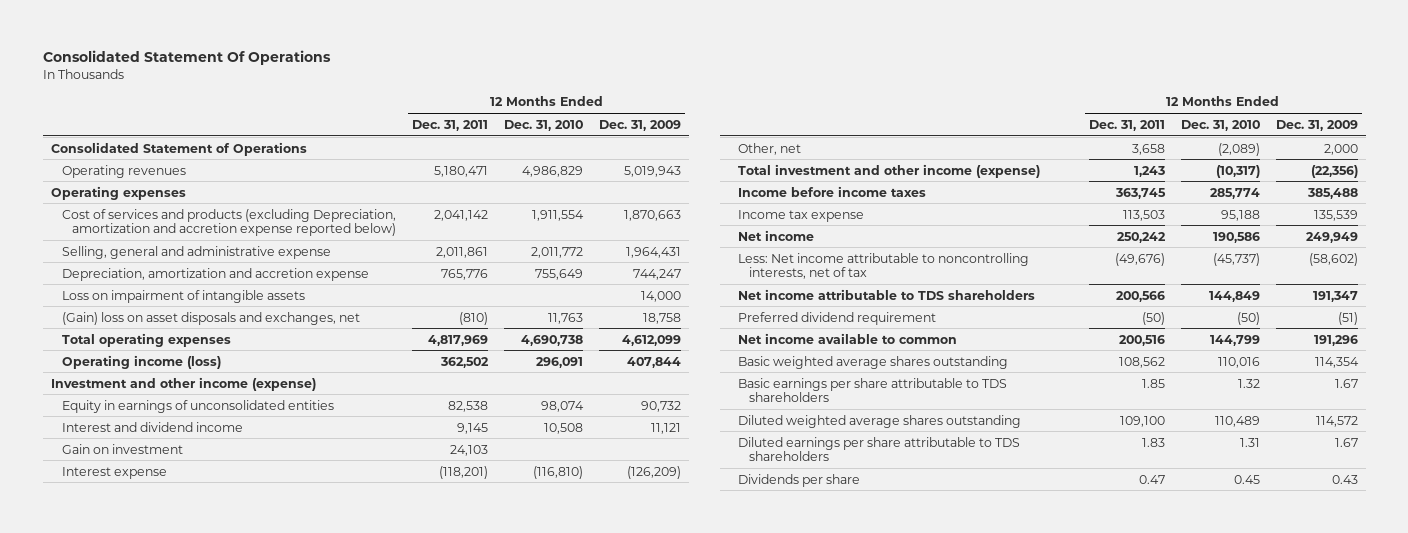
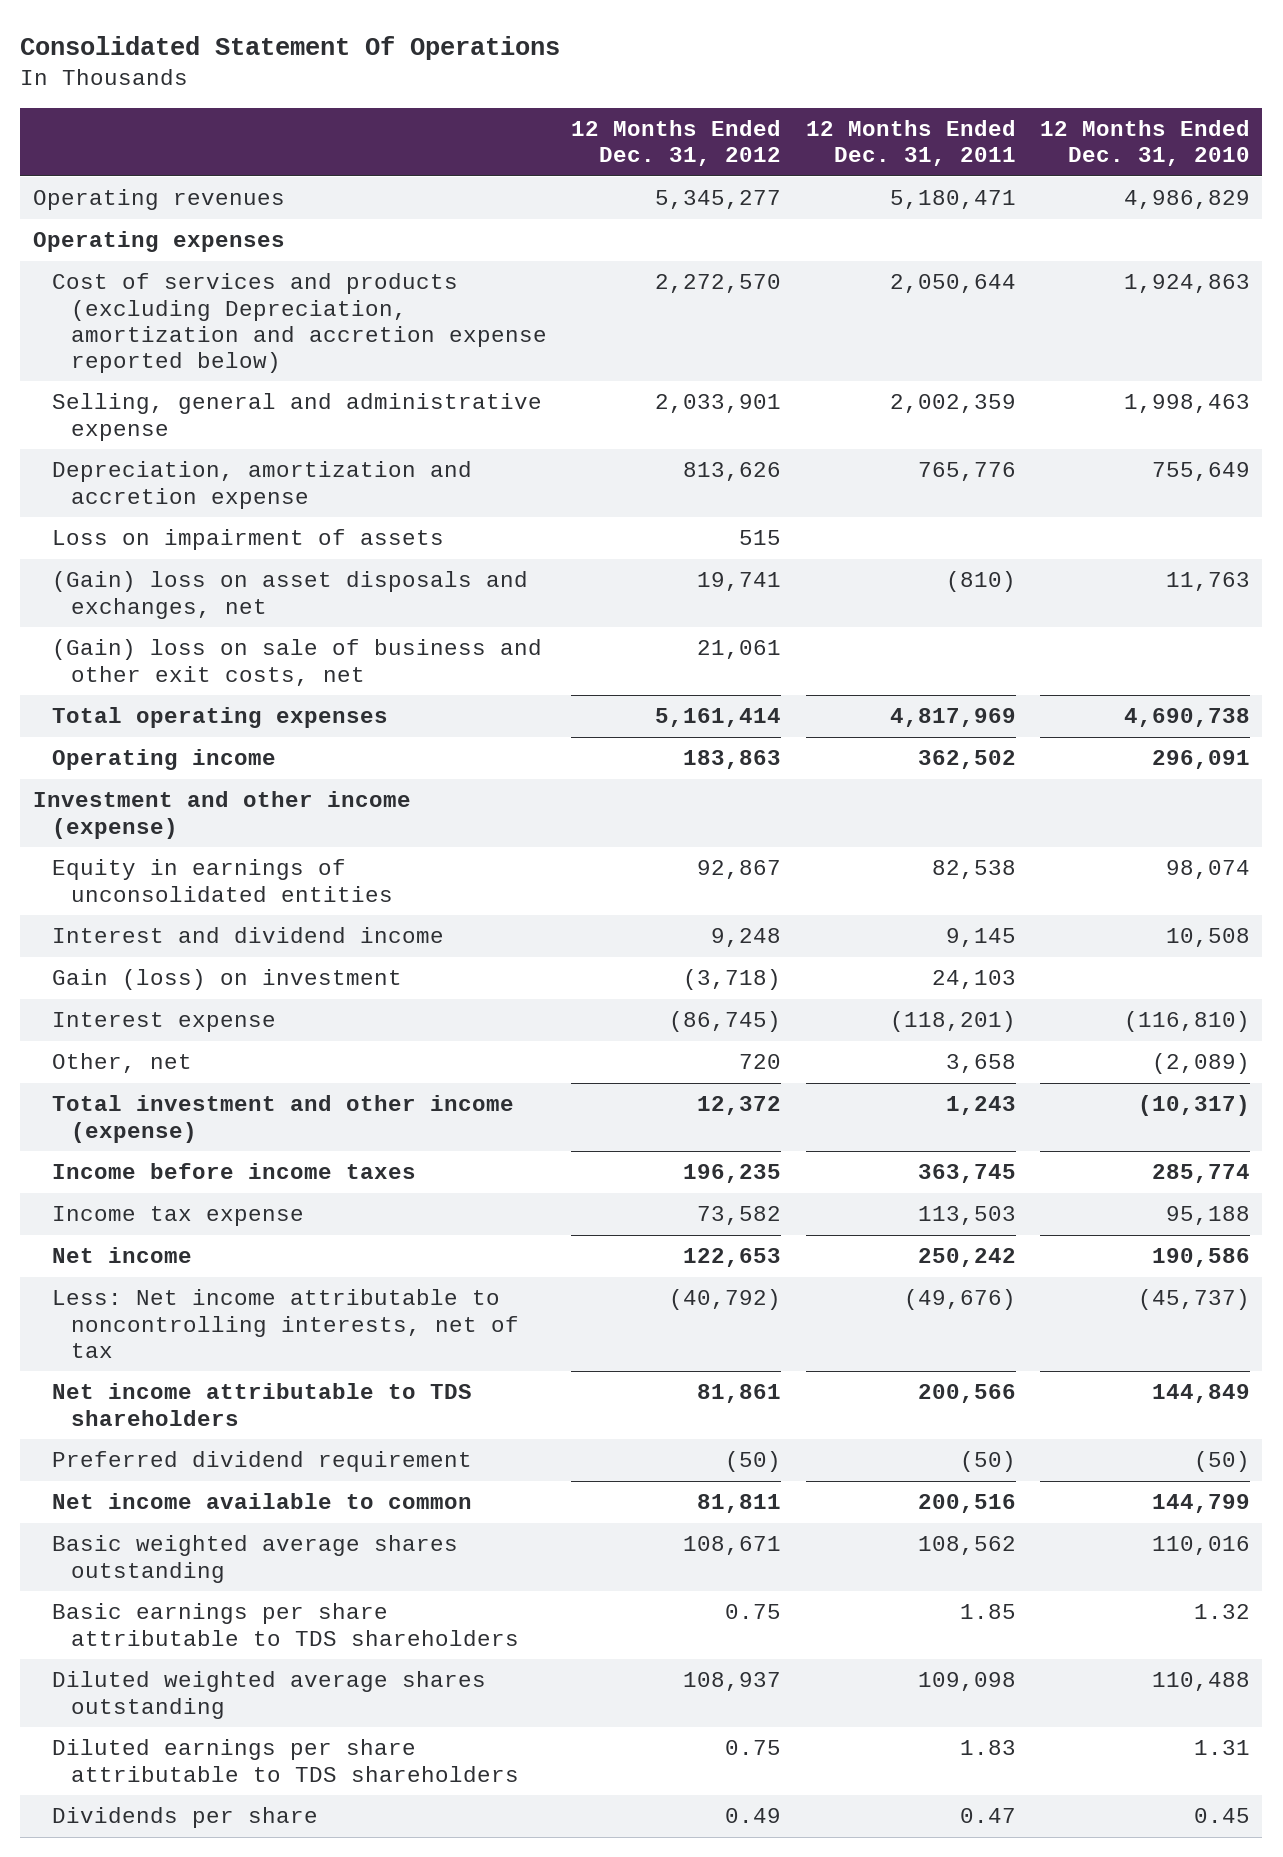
[598,119,681,131] Dec. 31, 2009 -> none
none -> [571,120,782,167] 12 Months Ended Dec. 31, 2012
[50,141,307,156] Consolidated Statement of Operations -> none
[434,209,489,221] 2,041,142 -> [889,274,1016,294] 2,050,644
[532,209,585,221] 1,911,554 -> [1124,274,1251,294] 1,924,863
[436,246,489,258] 2,011,861 -> [889,394,1016,414] 2,002,359
[531,246,584,258] 2,011,772 -> [1124,394,1251,414] 1,998,463
[61,289,305,303] Loss on impairment of intangible assets -> [51,529,444,551] Loss on impairment of assets
none -> [51,639,542,686] (Gain) loss on sale of business and other exit costs, net
[61,354,221,369] Operating income (loss) -> [51,749,276,771] Operating income
[61,443,183,454] Gain on investment -> [51,969,402,991] Gain (loss) on investment
[1119,415,1165,427] 109,100 -> [917,1672,1016,1692] 109,098
[1214,415,1260,427] 110,489 -> [1152,1672,1251,1692] 110,488

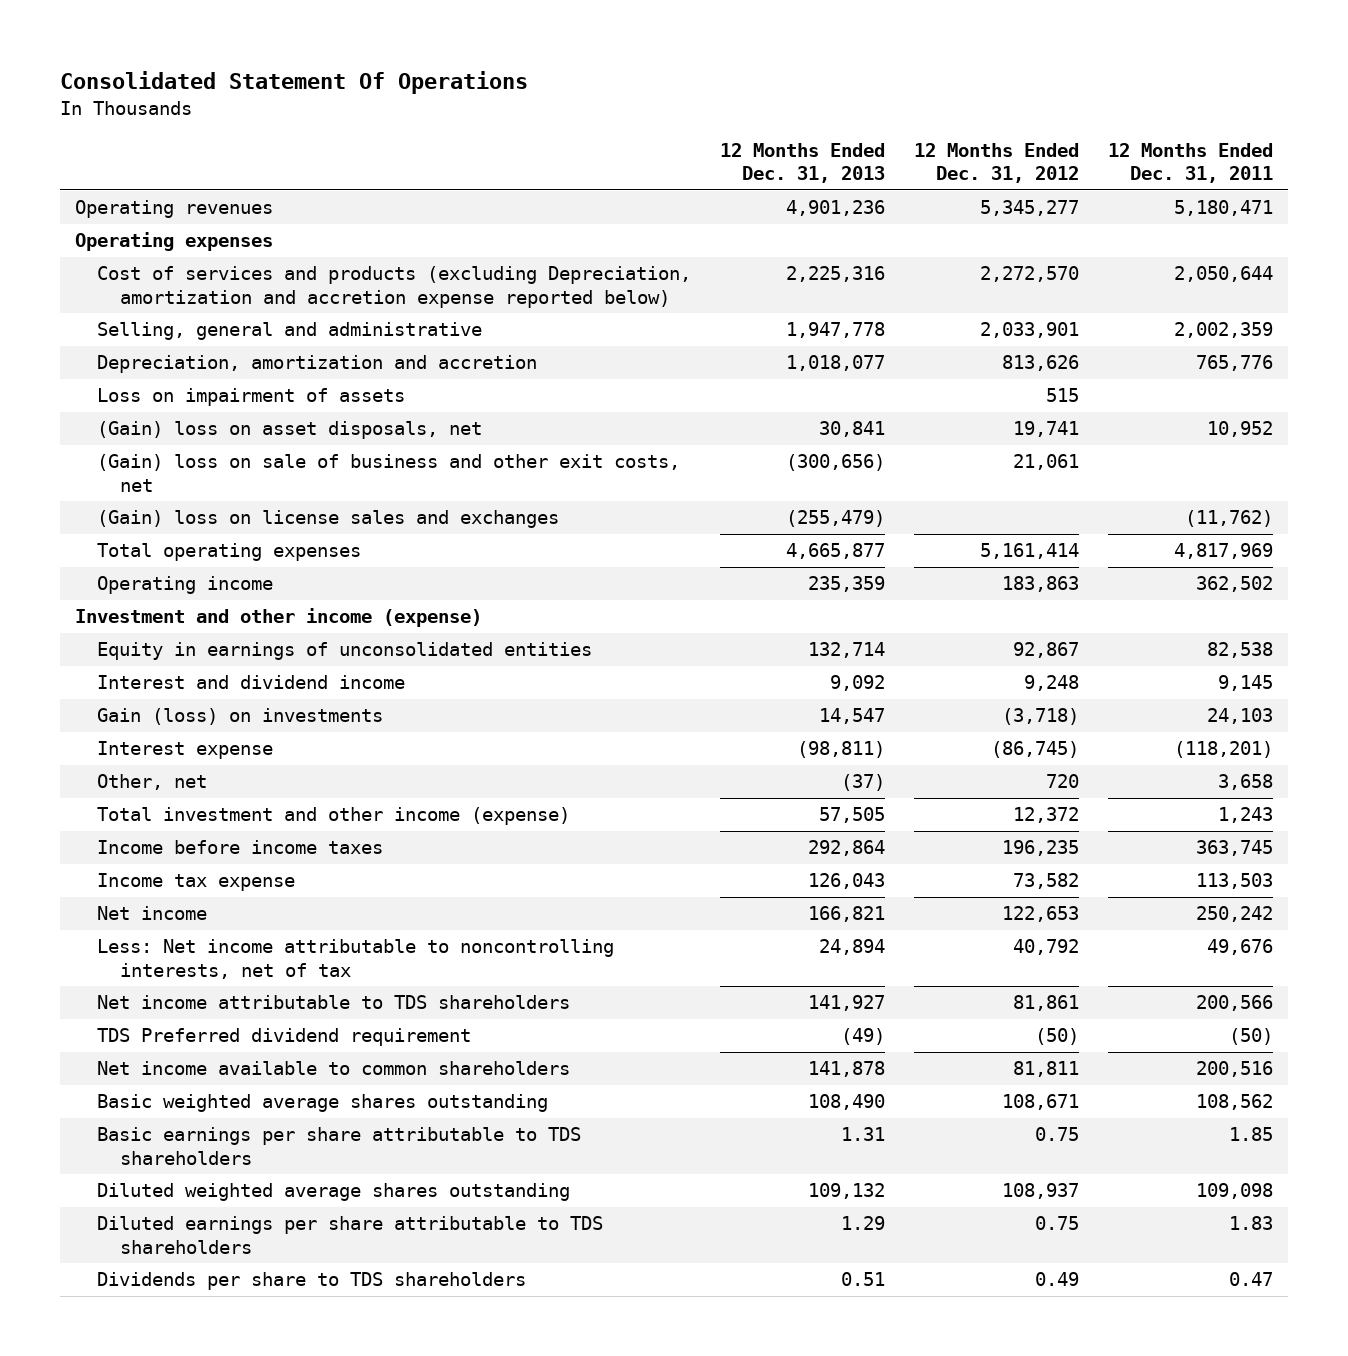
[1040,120,1251,167] 12 Months Ended Dec. 31, 2010 -> none
none -> [720,143,886,184] 12 Months Ended Dec. 31, 2013
[51,393,542,441] Selling, general and administrative expense -> [97,322,483,341] Selling, general and administrative
[51,461,472,509] Depreciation, amortization and accretion expense -> [97,355,538,374] Depreciation, amortization and accretion
[51,571,528,619] (Gain) loss on asset disposals and exchanges, net -> [97,421,483,440] (Gain) loss on asset disposals, net
[945,571,1016,593] (810) -> [1207,421,1274,438] 10,952
none -> [97,510,560,529] (Gain) loss on license sales and exchanges
[51,969,402,991] Gain (loss) on investment -> [97,708,384,726] Gain (loss) on investments
[669,1289,782,1311] (40,792) -> [1013,939,1080,956] 40,792
[903,1289,1016,1311] (49,676) -> [1207,939,1274,956] 49,676
[51,1451,472,1473] Preferred dividend requirement -> [97,1028,472,1047] TDS Preferred dividend requirement
[51,1493,472,1510] Net income available to common -> [97,1061,571,1076] Net income available to common shareholders
[51,1807,318,1829] Dividends per share -> [97,1272,527,1291] Dividends per share to TDS shareholders

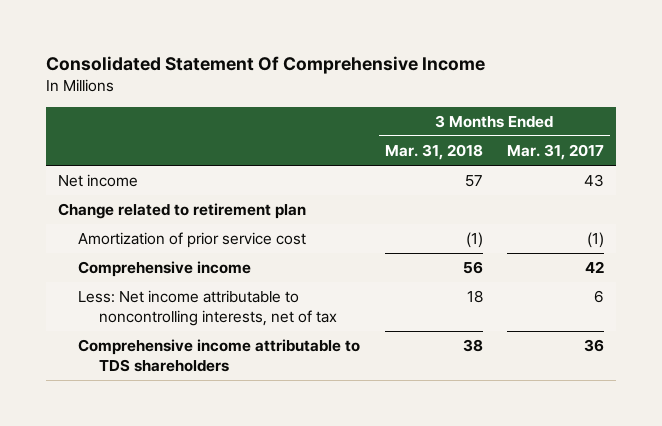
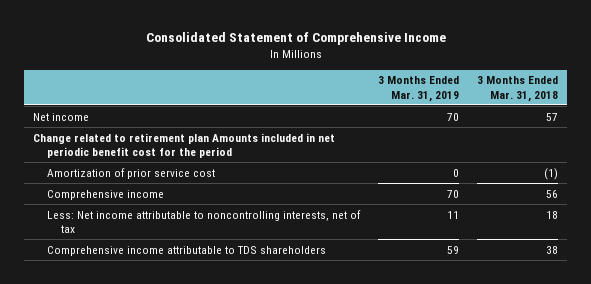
[46,56,486,75] Consolidated Statement Of Comprehensive Income -> [145,32,446,46] Consolidated Statement of Comprehensive Income
[506,144,604,161] Mar. 31, 2017 -> none
none -> [378,76,460,102] 3 Months Ended Mar. 31, 2019
[58,203,307,220] Change related to retirement plan -> [33,132,336,159] Change related to retirement plan Amounts included in net periodic benefit cost for the period

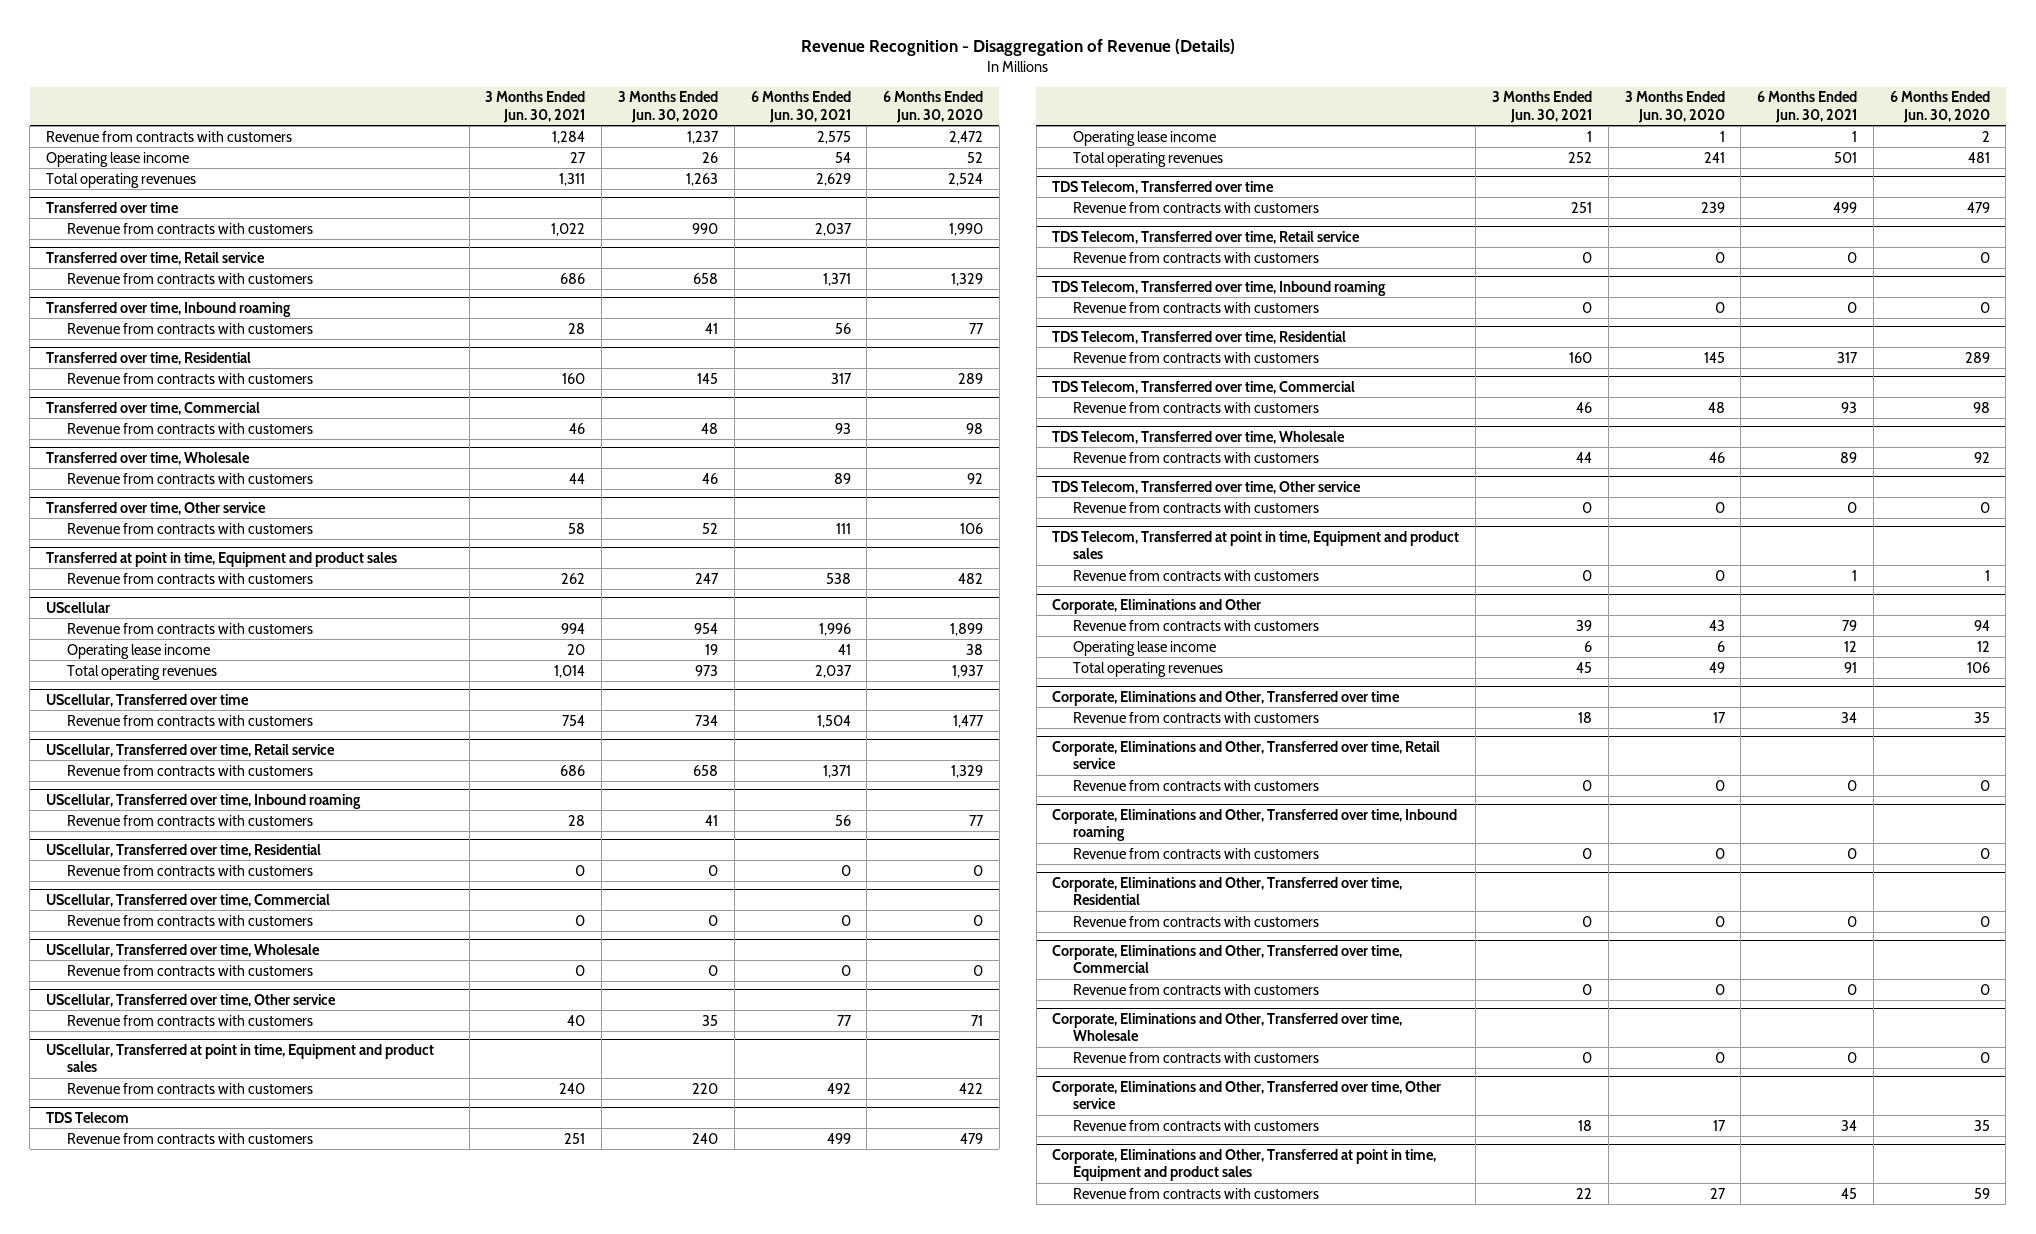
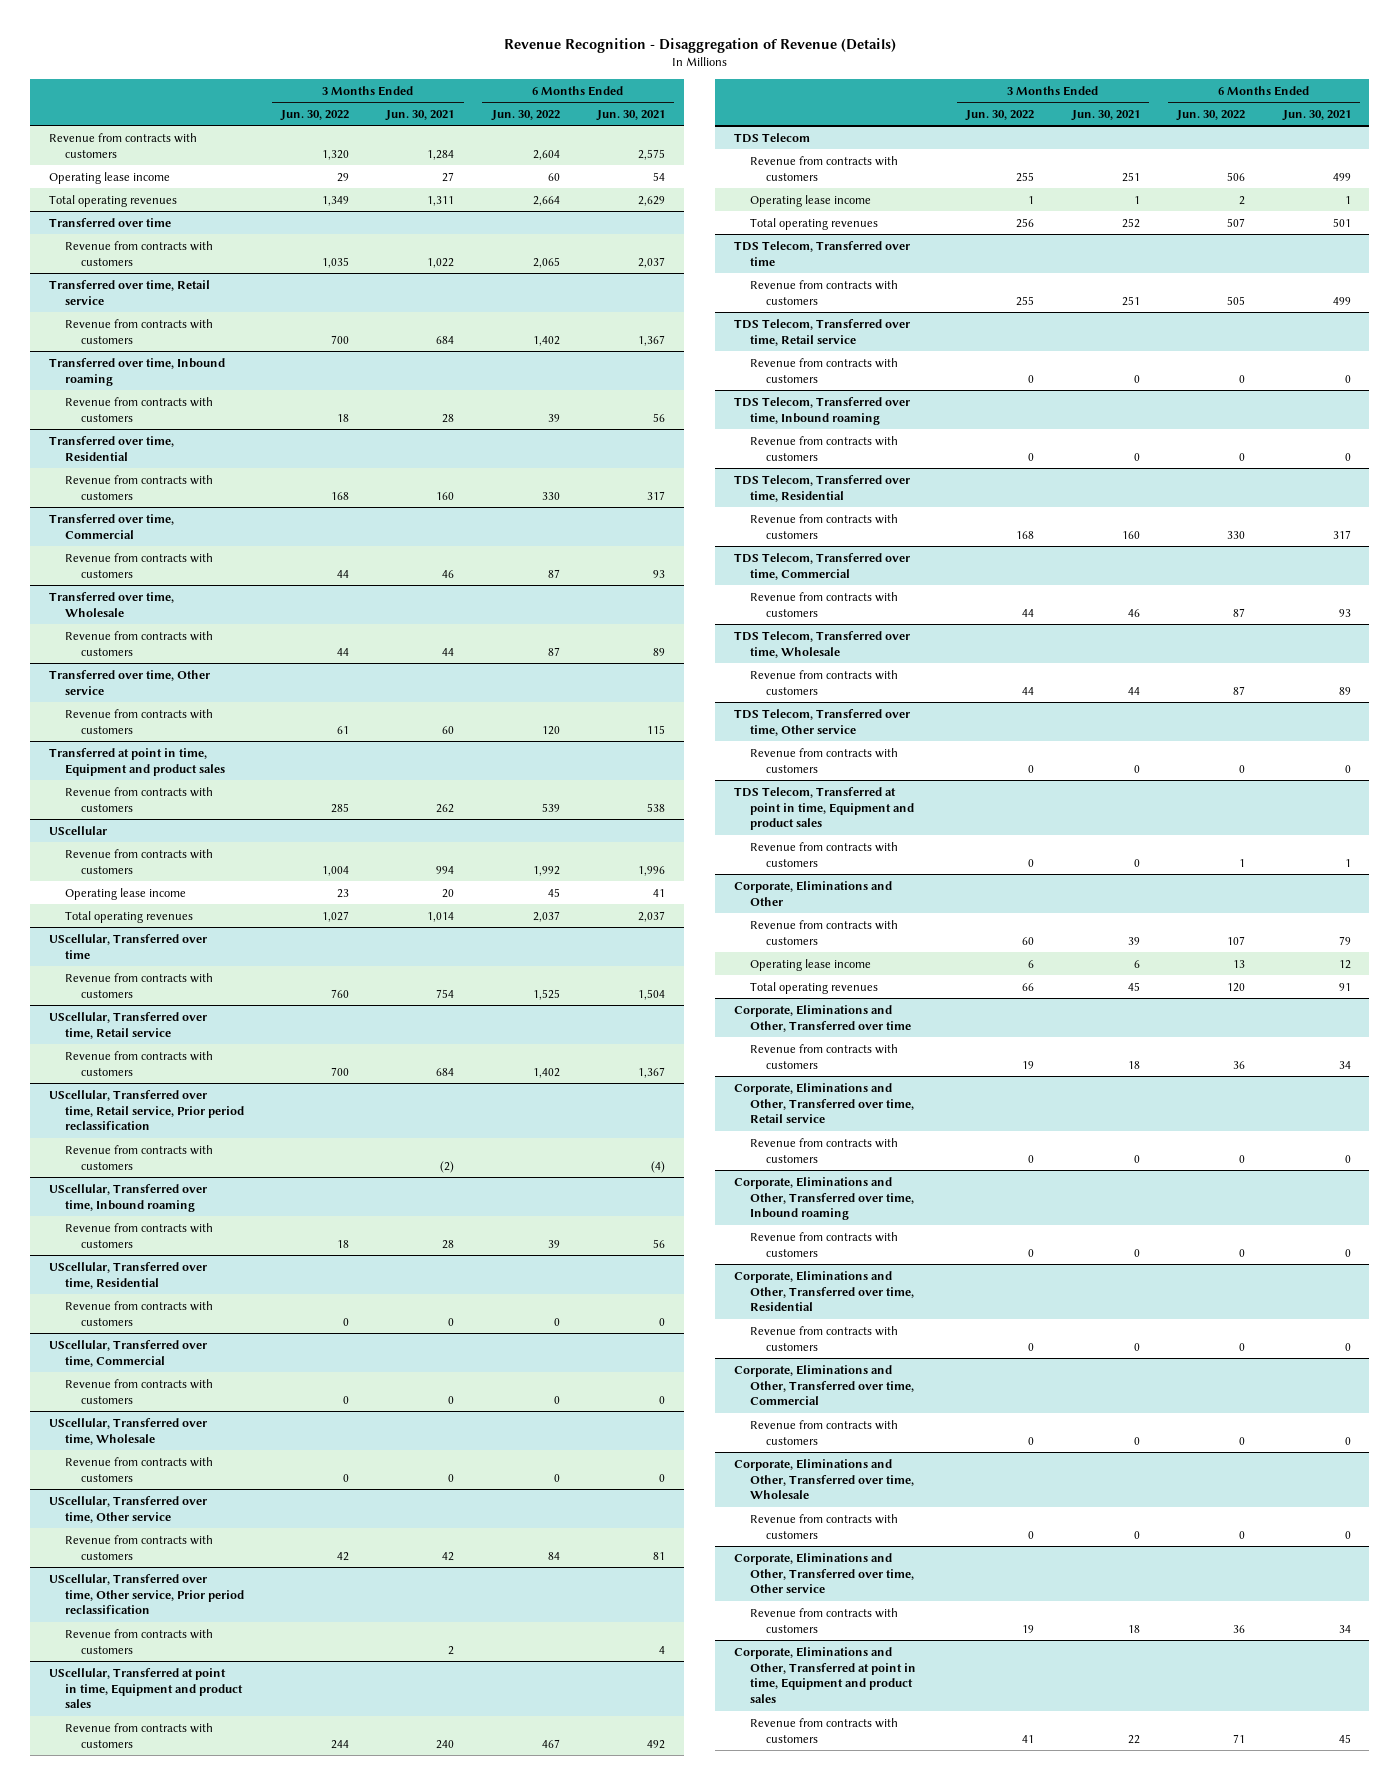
[617,91,718,123] 3 Months Ended Jun. 30, 2020 -> none
[883,91,984,123] 6 Months Ended Jun. 30, 2020 -> none
none -> [279,109,349,121] Jun. 30, 2022
none -> [490,109,560,121] Jun. 30, 2022
[560,272,586,284] 686 -> [436,335,455,344] 684
[822,272,851,286] 1,371 -> [638,334,666,346] 1,367
[568,522,586,534] 58 -> [442,725,455,734] 60
[835,522,851,534] 111 -> [647,724,666,734] 115
[560,764,586,776] 686 -> [436,1067,455,1076] 684
[822,764,851,778] 1,371 -> [638,1066,666,1078] 1,367
none -> [48,1089,244,1131] UScellular, Transferred over time, Retail service, Prior period reclassification
none -> [64,1144,213,1170] Revenue from contracts with customers
[567,1014,586,1026] 40 -> [442,1551,455,1561] 42
[836,1014,852,1026] 77 -> [653,1551,666,1560] 81
none -> [48,1573,244,1615] UScellular, Transferred over time, Other service, Prior period reclassification
none -> [64,1628,213,1654] Revenue from contracts with customers

